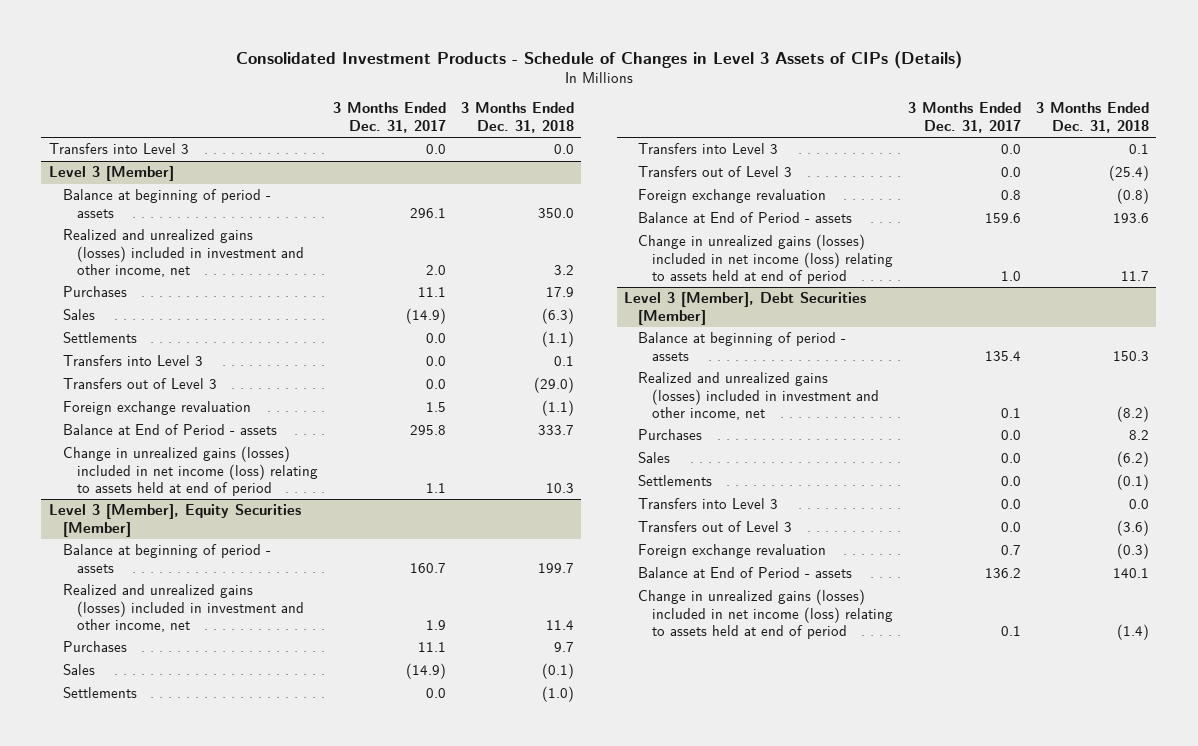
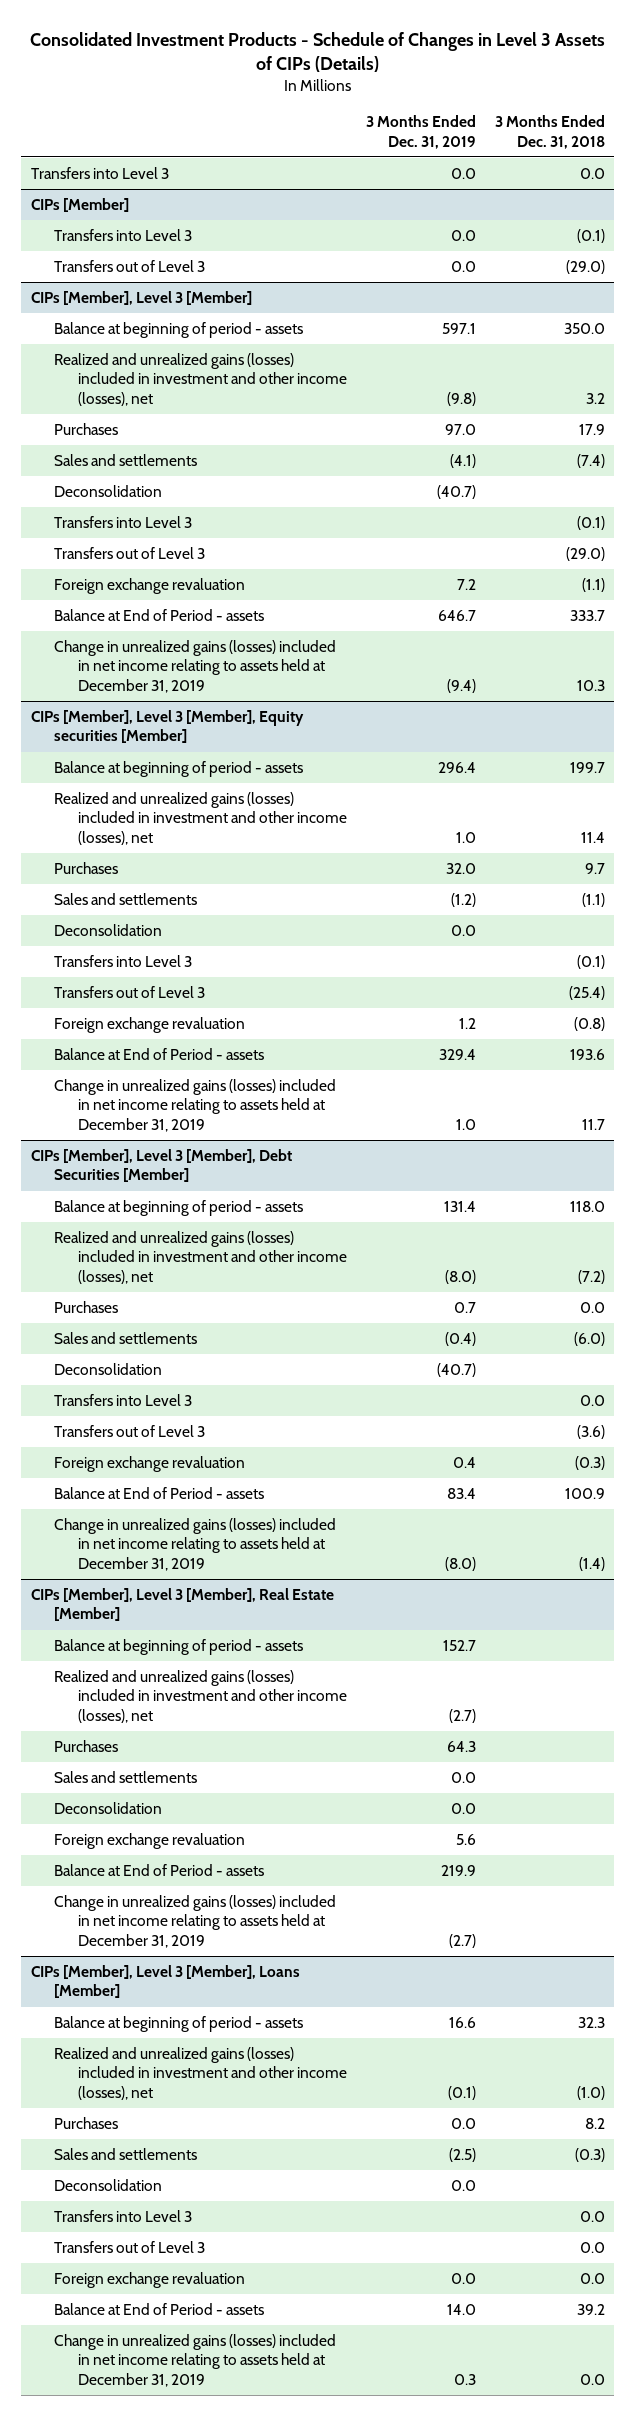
[332,102,446,133] 3 Months Ended Dec. 31, 2017 -> none
none -> [365,115,476,149] 3 Months Ended Dec. 31, 2019
none -> [30,197,129,212] CIPs [Member]
none -> [54,228,193,241] Transfers into Level 3
none -> [54,259,206,272] Transfers out of Level 3
[48,166,174,182] Level 3 [Member] -> [30,290,252,305] CIPs [Member], Level 3 [Member]
[62,229,304,277] Realized and unrealized gains (losses) included in investment and other income, net -> [54,352,347,406] Realized and unrealized gains (losses) included in investment and other income (losses), net
[62,309,95,321] Sales -> none
[62,332,137,344] Settlements -> none
none -> [54,453,198,466] Sales and settlements
none -> [54,484,163,497] Deconsolidation
[553,356,574,367] 0.1 -> [576,515,605,530] (0.1)
[62,446,318,496] Change in unrealized gains (losses) included in net income (loss) relating to assets held at end of period -> [54,639,337,693] Change in unrealized gains (losses) included in net income relating to assets held at December 31, 2019
[48,504,301,537] Level 3 [Member], Equity Securities [Member] -> [30,709,304,744] CIPs [Member], Level 3 [Member], Equity securities [Member]
[62,584,304,632] Realized and unrealized gains (losses) included in investment and other income, net -> [54,791,347,845] Realized and unrealized gains (losses) included in investment and other income (losses), net
[62,664,95,676] Sales -> none
[62,687,137,699] Settlements -> none
none -> [54,892,198,905] Sales and settlements
none -> [54,923,163,936] Deconsolidation
[1128,144,1149,155] 0.1 -> [576,954,605,969] (0.1)
[638,452,671,464] Sales -> none
[638,475,713,487] Settlements -> none
[638,234,894,284] Change in unrealized gains (losses) included in net income (loss) relating to assets held at end of period -> [54,1078,337,1132] Change in unrealized gains (losses) included in net income relating to assets held at December 31, 2019
[624,292,867,325] Level 3 [Member], Debt Securities [Member] -> [30,1148,292,1183] CIPs [Member], Level 3 [Member], Debt Securities [Member]
[1112,350,1149,361] 150.3 -> [569,1200,605,1212] 118.0
[638,372,880,420] Realized and unrealized gains (losses) included in investment and other income, net -> [54,1230,347,1284] Realized and unrealized gains (losses) included in investment and other income (losses), net
[1116,405,1149,422] (8.2) -> [577,1269,605,1284] (7.2)
[1128,430,1149,441] 8.2 -> [579,1301,605,1313] 0.0
none -> [54,1331,198,1344] Sales and settlements
none -> [54,1362,163,1375] Deconsolidation
[1112,568,1149,579] 140.1 -> [564,1487,605,1499] 100.9
[638,589,894,639] Change in unrealized gains (losses) included in net income (loss) relating to assets held at end of period -> [54,1517,337,1571] Change in unrealized gains (losses) included in net income relating to assets held at December 31, 2019
none -> [30,1587,334,1622] CIPs [Member], Level 3 [Member], Real Estate [Member]
none -> [54,1638,304,1655] Balance at beginning of period - assets
none -> [54,1669,347,1723] Realized and unrealized gains (losses) included in investment and other income (losses), net
none -> [54,1739,119,1752] Purchases
none -> [54,1770,198,1783] Sales and settlements
none -> [54,1801,163,1814] Deconsolidation
none -> [54,1832,246,1849] Foreign exchange revaluation
none -> [54,1863,265,1876] Balance at End of Period - assets
none -> [54,1894,337,1948] Change in unrealized gains (losses) included in net income relating to assets held at December 31, 2019
none -> [30,1964,300,1999] CIPs [Member], Level 3 [Member], Loans [Member]
none -> [54,2015,304,2032] Balance at beginning of period - assets
none -> [54,2046,347,2100] Realized and unrealized gains (losses) included in investment and other income (losses), net
none -> [54,2116,119,2129] Purchases
none -> [54,2147,198,2160] Sales and settlements
none -> [54,2178,163,2191] Deconsolidation
none -> [54,2209,193,2222] Transfers into Level 3
none -> [54,2240,206,2253] Transfers out of Level 3
none -> [54,2271,246,2288] Foreign exchange revaluation
none -> [54,2302,265,2315] Balance at End of Period - assets
none -> [54,2333,337,2387] Change in unrealized gains (losses) included in net income relating to assets held at December 31, 2019

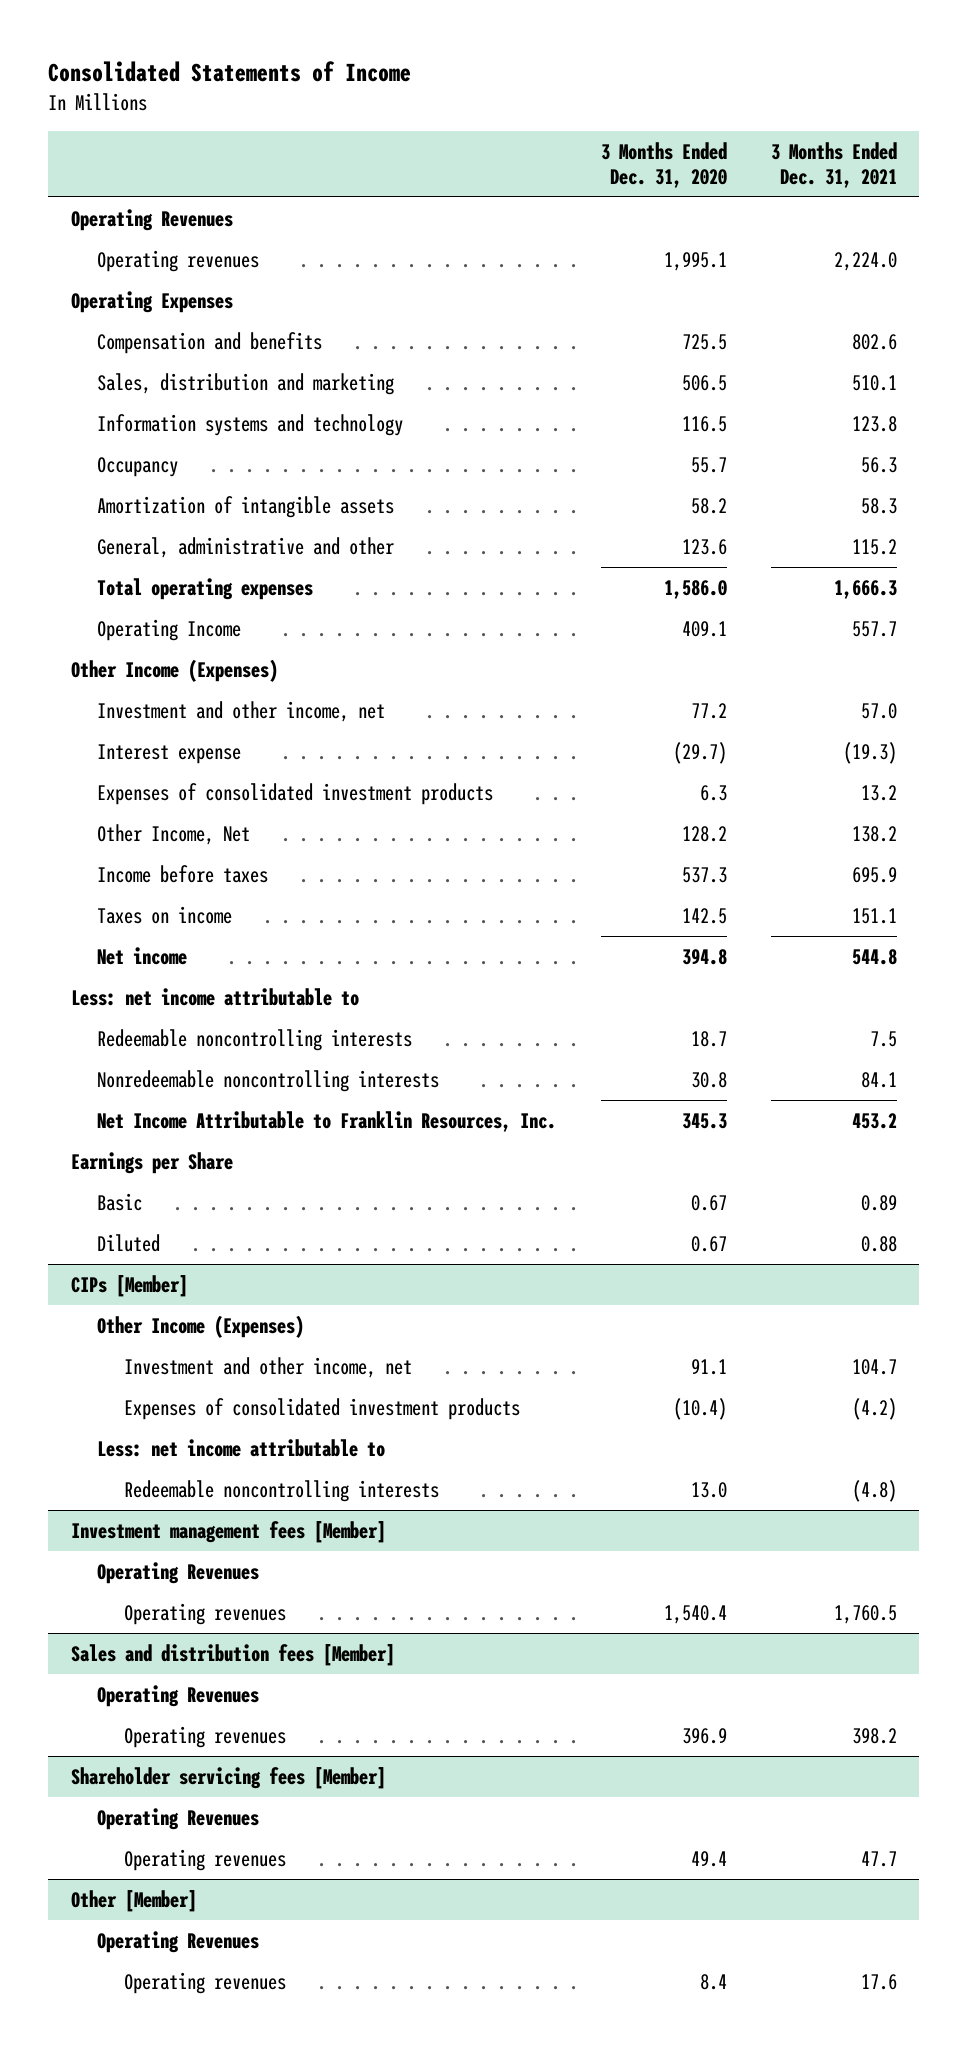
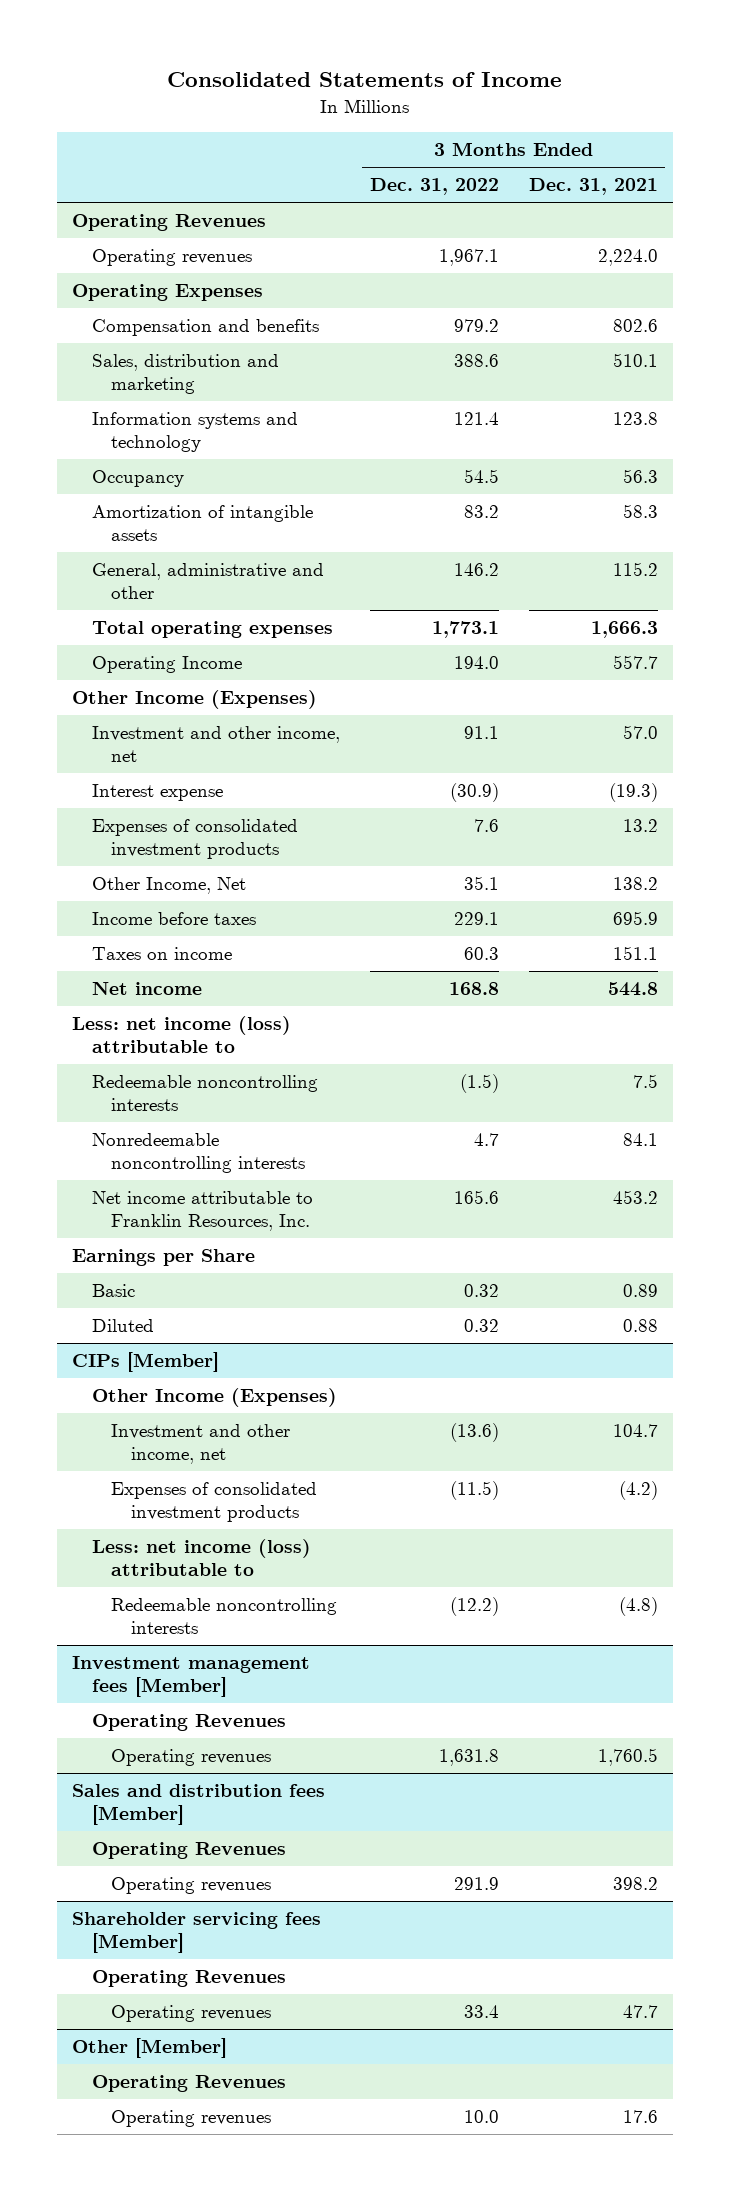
[600,141,727,188] 3 Months Ended Dec. 31, 2020 -> none
none -> [369,178,499,196] Dec. 31, 2022
[70,987,359,1006] Less: net income attributable to -> [72,1016,292,1054] Less: net income (loss) attributable to
[97,1110,557,1132] Net Income Attributable to Franklin Resources, Inc. -> [91,1191,313,1232] Net income attributable to Franklin Resources, Inc.
[97,1438,386,1457] Less: net income attributable to -> [91,1539,311,1577] Less: net income (loss) attributable to

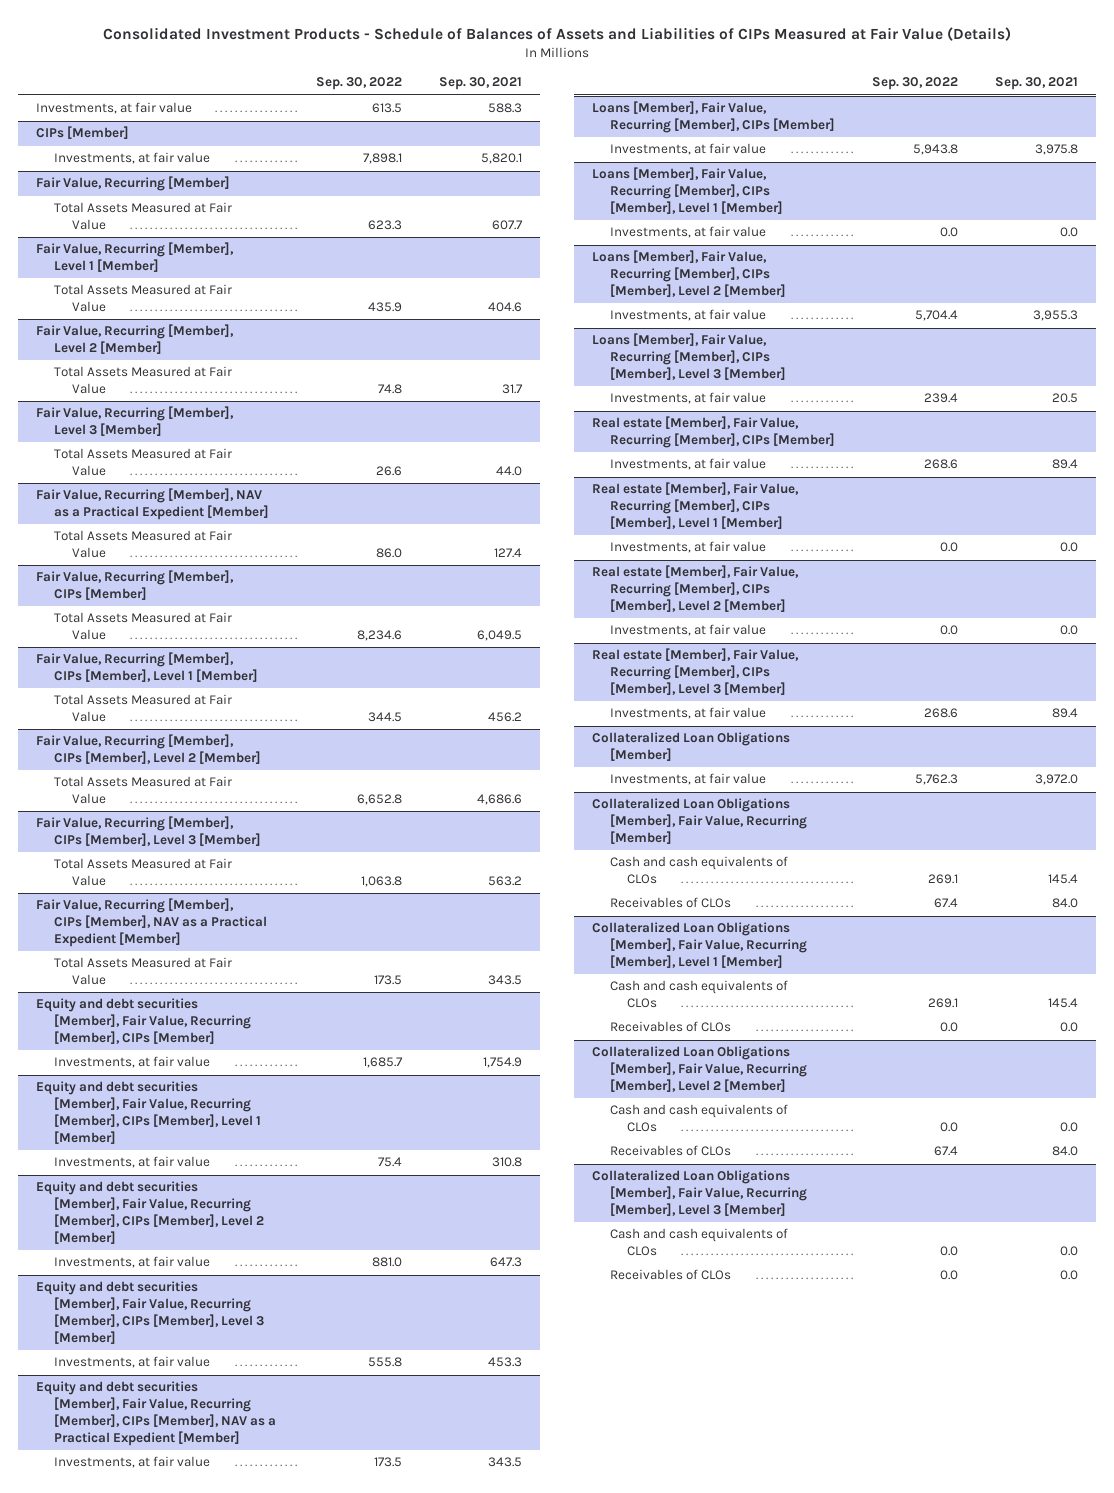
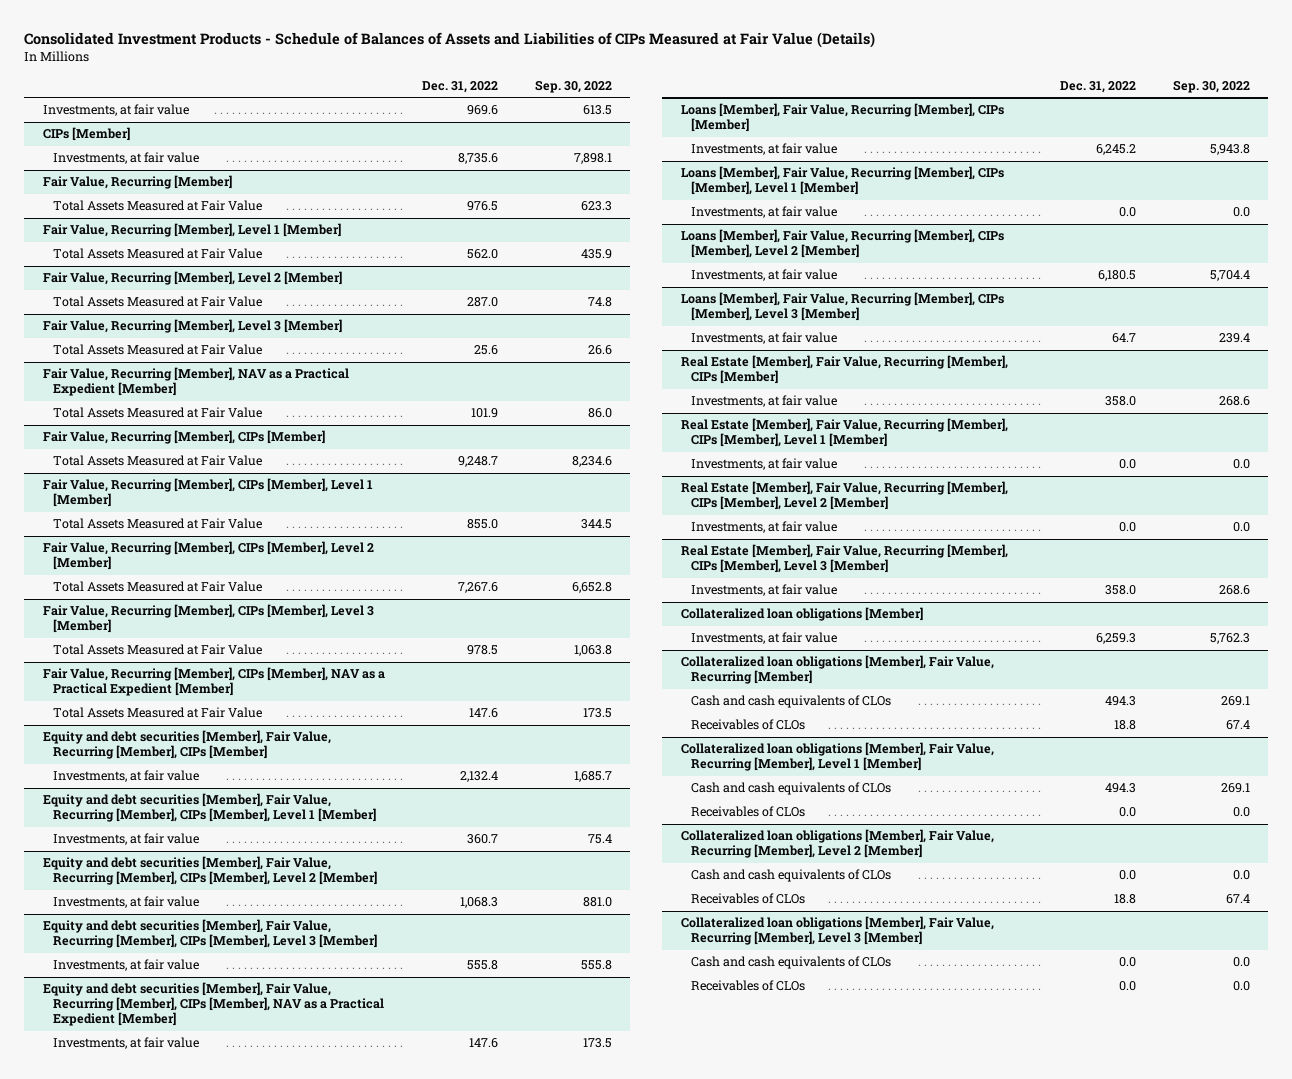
[438,77,522,91] Sep. 30, 2021 -> none
none -> [421,81,498,94] Dec. 31, 2022
[592,416,835,449] Real estate [Member], Fair Value, Recurring [Member], CIPs [Member] -> [680,355,1008,385] Real Estate [Member], Fair Value, Recurring [Member], CIPs [Member]
[592,482,800,529] Real estate [Member], Fair Value, Recurring [Member], CIPs [Member], Level 1 [Member] -> [680,418,1008,448] Real Estate [Member], Fair Value, Recurring [Member], CIPs [Member], Level 1 [Member]
[592,565,800,612] Real estate [Member], Fair Value, Recurring [Member], CIPs [Member], Level 2 [Member] -> [680,481,1008,511] Real Estate [Member], Fair Value, Recurring [Member], CIPs [Member], Level 2 [Member]
[592,648,800,695] Real estate [Member], Fair Value, Recurring [Member], CIPs [Member], Level 3 [Member] -> [680,544,1008,574] Real Estate [Member], Fair Value, Recurring [Member], CIPs [Member], Level 3 [Member]
[592,732,791,762] Collateralized Loan Obligations [Member] -> [680,607,923,622] Collateralized loan obligations [Member]
[592,798,807,844] Collateralized Loan Obligations [Member], Fair Value, Recurring [Member] -> [680,655,994,685] Collateralized loan obligations [Member], Fair Value, Recurring [Member]
[592,922,807,968] Collateralized Loan Obligations [Member], Fair Value, Recurring [Member], Level 1 [Member] -> [680,742,994,772] Collateralized loan obligations [Member], Fair Value, Recurring [Member], Level 1 [Member]
[592,1046,807,1092] Collateralized Loan Obligations [Member], Fair Value, Recurring [Member], Level 2 [Member] -> [680,829,994,859] Collateralized loan obligations [Member], Fair Value, Recurring [Member], Level 2 [Member]
[592,1170,807,1216] Collateralized Loan Obligations [Member], Fair Value, Recurring [Member], Level 3 [Member] -> [680,916,994,946] Collateralized loan obligations [Member], Fair Value, Recurring [Member], Level 3 [Member]

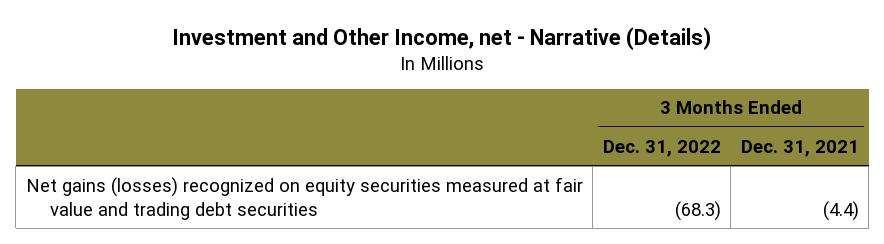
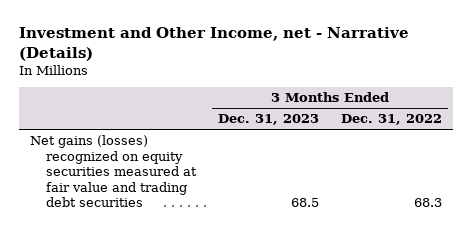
[740,139,859,157] Dec. 31, 2021 -> none
none -> [218,114,320,126] Dec. 31, 2023
[674,200,721,221] (68.3) -> [414,198,443,208] 68.3

